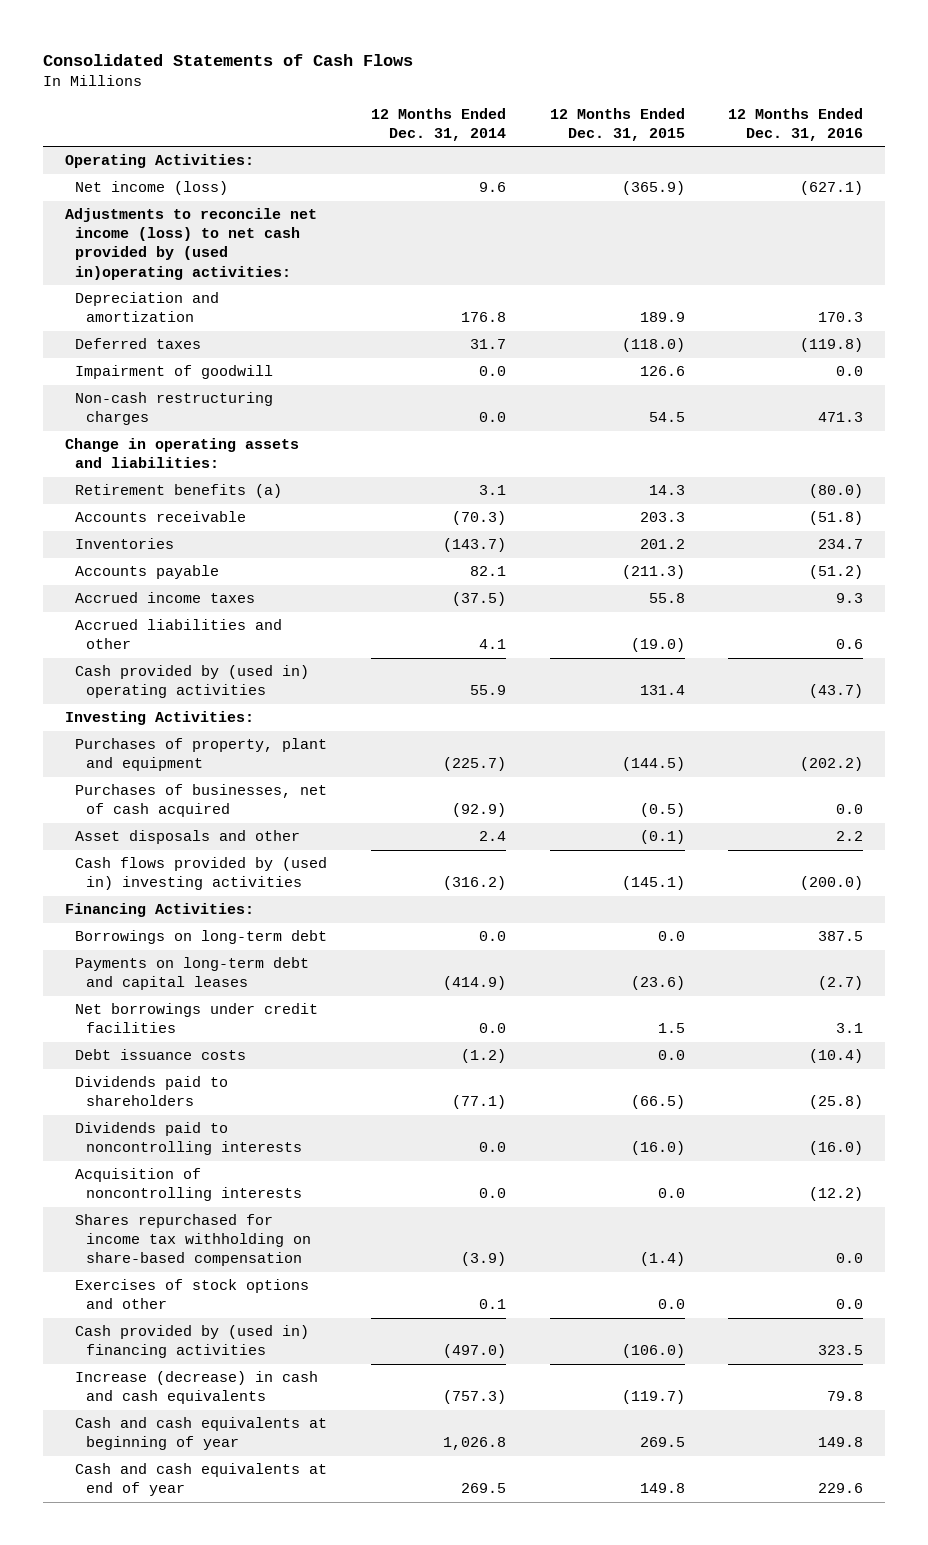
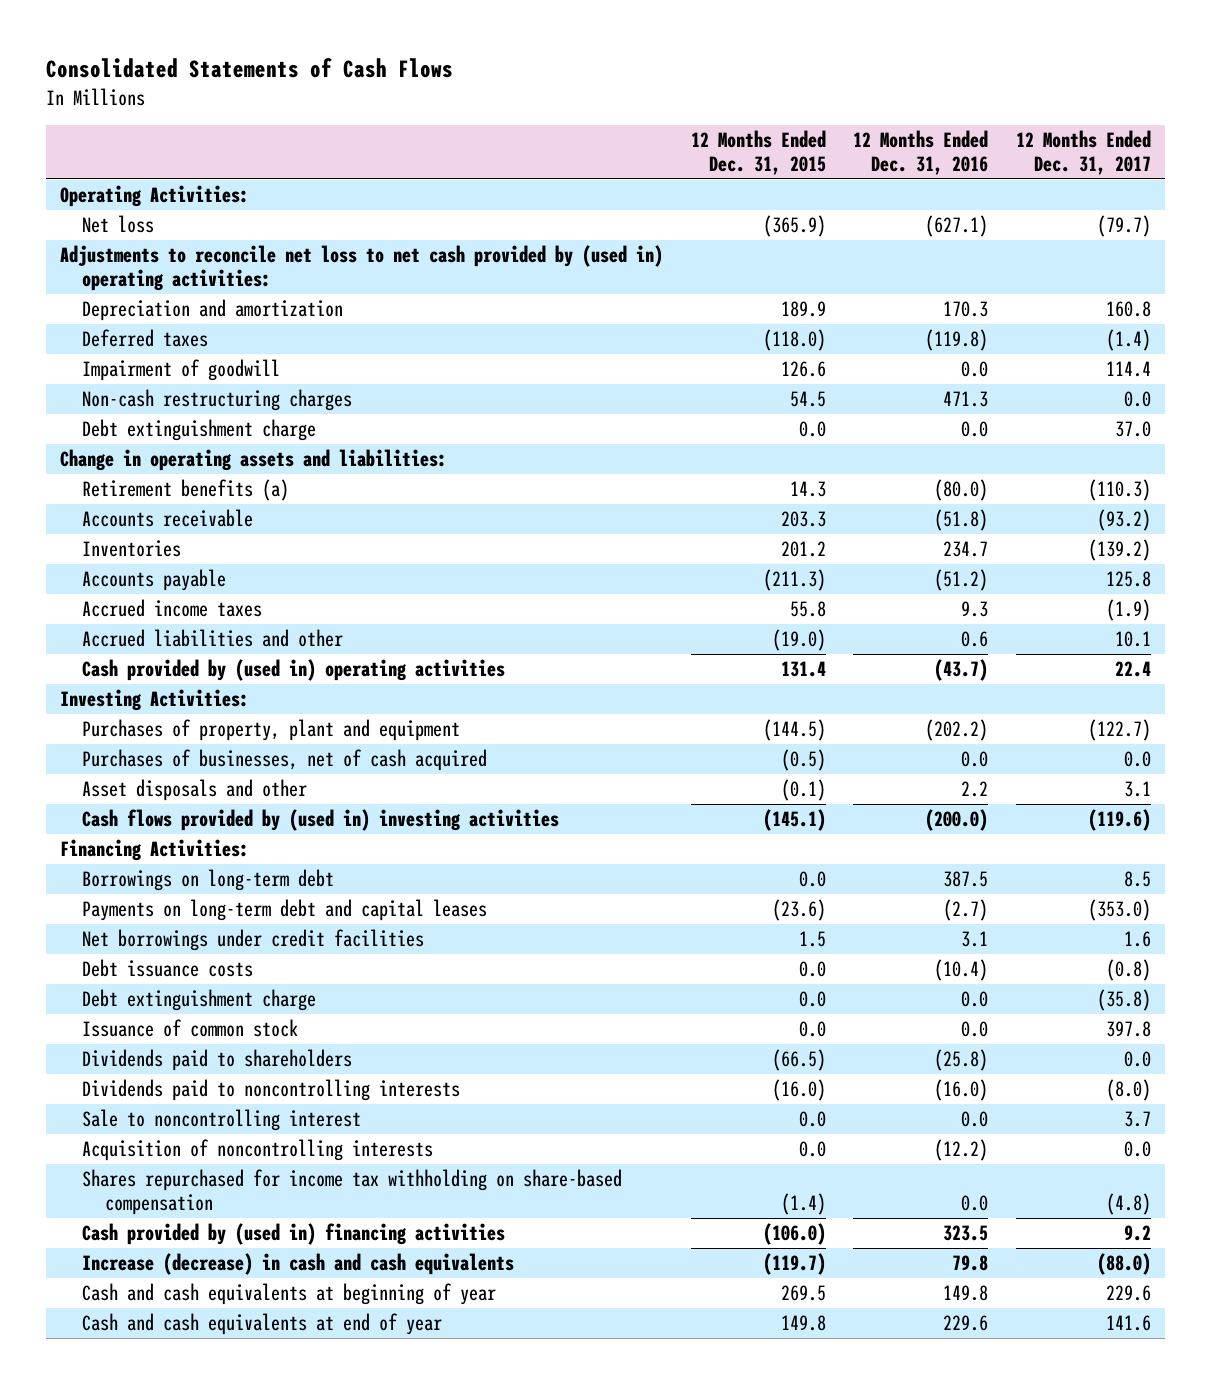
[371,107,507,141] 12 Months Ended Dec. 31, 2014 -> none
none -> [1016,130,1152,175] 12 Months Ended Dec. 31, 2017
[75,181,229,196] Net income (loss) -> [82,215,155,234] Net loss
[64,208,317,280] Adjustments to reconcile net income (loss) to net cash provided by (used in)operating activities: -> [59,245,663,291] Adjustments to reconcile net loss to net cash provided by (used in) operating activities:
none -> [82,419,317,442] Debt extinguishment charge
none -> [82,989,317,1012] Debt extinguishment charge
none -> [82,1019,299,1038] Issuance of common stock
none -> [82,1109,362,1132] Sale to noncontrolling interest
[75,1279,310,1310] Exercises of stock options and other -> none

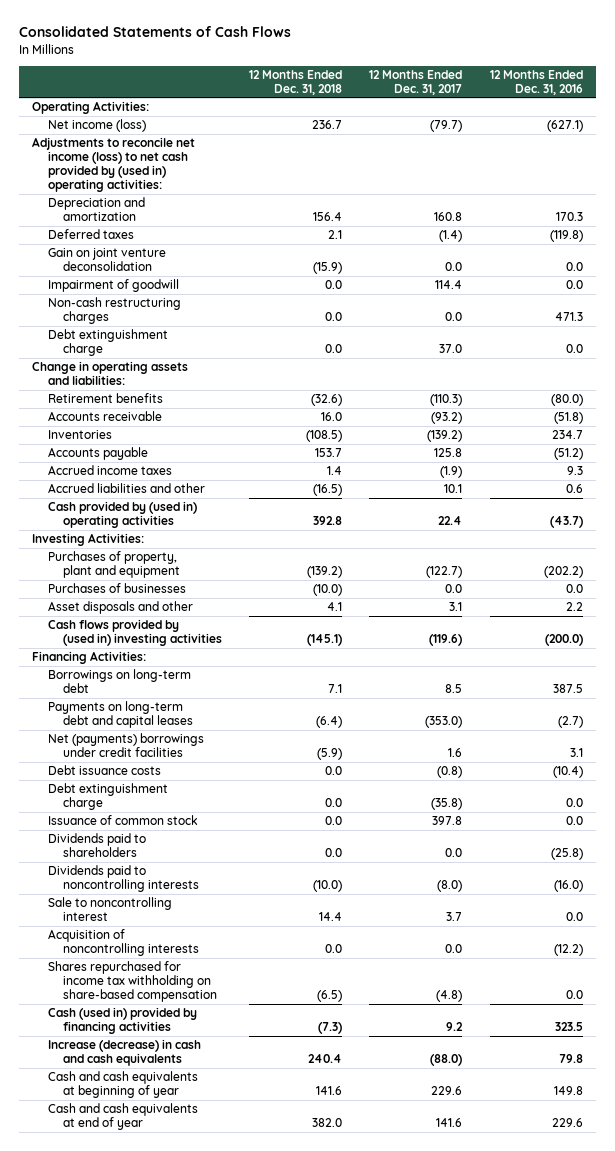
[690,130,826,175] 12 Months Ended Dec. 31, 2015 -> none
none -> [248,69,342,95] 12 Months Ended Dec. 31, 2018
[82,215,155,234] Net loss -> [47,119,146,133] Net income (loss)
[59,245,663,291] Adjustments to reconcile net loss to net cash provided by (used in) operating activities: -> [32,137,196,192] Adjustments to reconcile net income (loss) to net cash provided by (used in) operating activities:
none -> [47,248,166,272] Gain on joint venture deconsolidation
[82,479,290,502] Retirement benefits (a) -> [47,393,163,404] Retirement benefits
[82,749,488,772] Purchases of businesses, net of cash acquired -> [47,583,186,594] Purchases of businesses
[82,929,425,952] Net borrowings under credit facilities -> [47,733,204,758] Net (payments) borrowings under credit facilities
[82,1223,506,1246] Cash provided by (used in) financing activities -> [47,1007,197,1035] Cash (used in) provided by financing activities

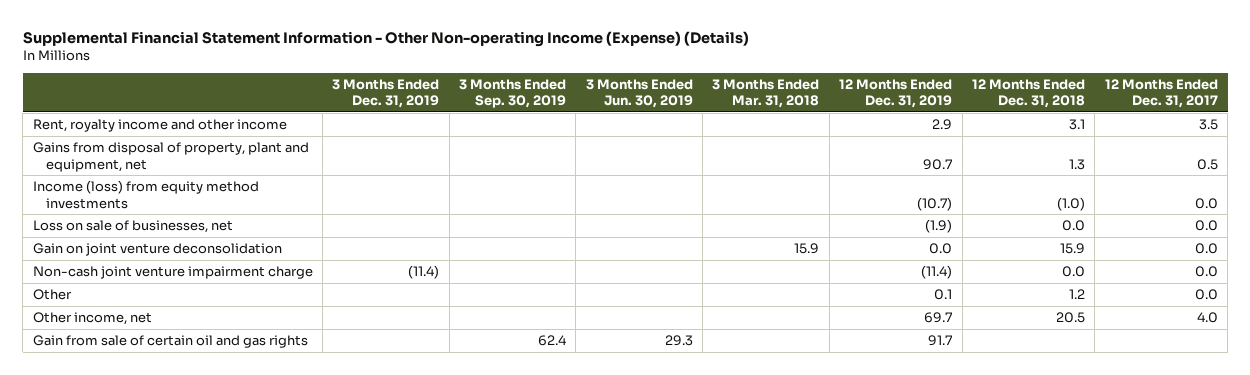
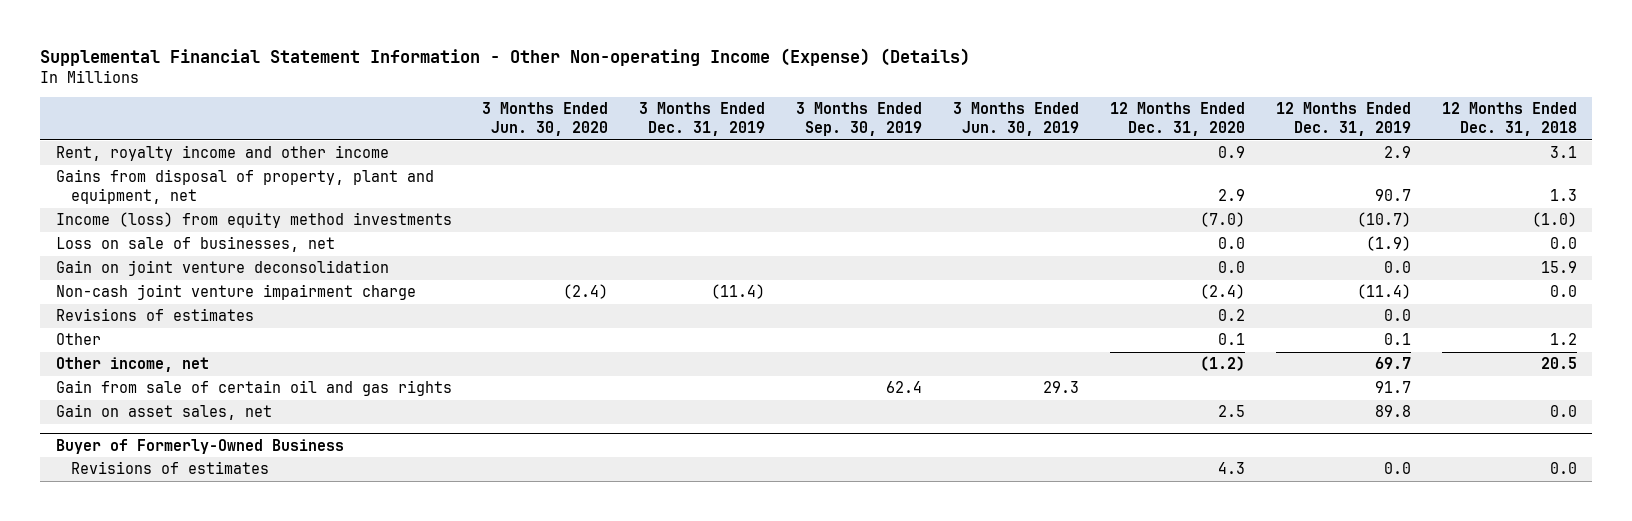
[712,78,820,109] 3 Months Ended Mar. 31, 2018 -> none
[1104,78,1218,109] 12 Months Ended Dec. 31, 2017 -> none
none -> [482,102,609,137] 3 Months Ended Jun. 30, 2020
none -> [1109,102,1245,137] 12 Months Ended Dec. 31, 2020
none -> [55,308,254,322] Revisions of estimates
none -> [55,404,272,421] Gain on asset sales, net
none -> [55,438,344,454] Buyer of Formerly-Owned Business
none -> [71,461,270,475] Revisions of estimates

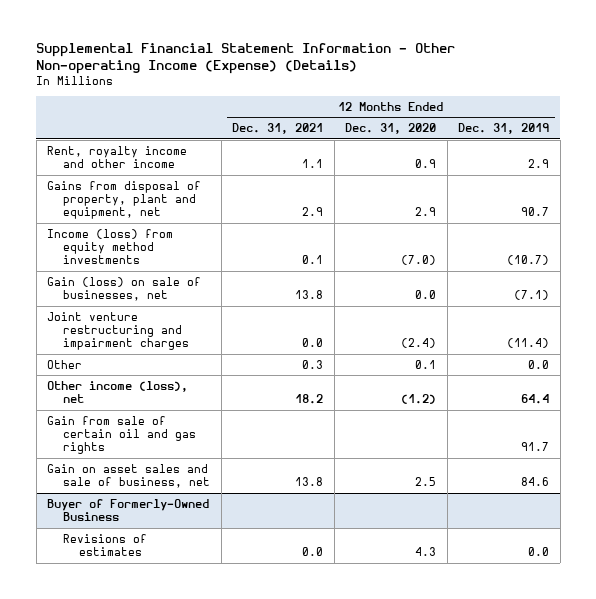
[482,102,609,137] 3 Months Ended Jun. 30, 2020 -> none
[639,102,766,137] 3 Months Ended Dec. 31, 2019 -> none
[796,102,923,137] 3 Months Ended Sep. 30, 2019 -> none
[953,102,1080,137] 3 Months Ended Jun. 30, 2019 -> none
[1441,102,1577,137] 12 Months Ended Dec. 31, 2018 -> none
none -> [232,123,324,135] Dec. 31, 2021
[55,260,389,277] Gain on joint venture deconsolidation -> none
[55,308,254,322] Revisions of estimates -> none
[55,236,335,253] Loss on sale of businesses, net -> [47,276,202,301] Gain (loss) on sale of businesses, net
[1365,236,1411,252] (1.9) -> [514,289,550,300] (7.1)
[55,284,416,301] Non-cash joint venture impairment charge -> [47,311,190,351] Joint venture restructuring and impairment charges
[1383,333,1411,346] 0.1 -> [528,359,550,369] 0.0
[55,357,209,373] Other income, net -> [47,380,189,403] Other income (loss), net
[1374,357,1411,370] 69.7 -> [521,393,550,404] 64.4
[55,404,272,421] Gain on asset sales, net -> [47,463,211,488] Gain on asset sales and sale of business, net
[1374,405,1411,418] 89.8 -> [521,476,550,486] 84.6

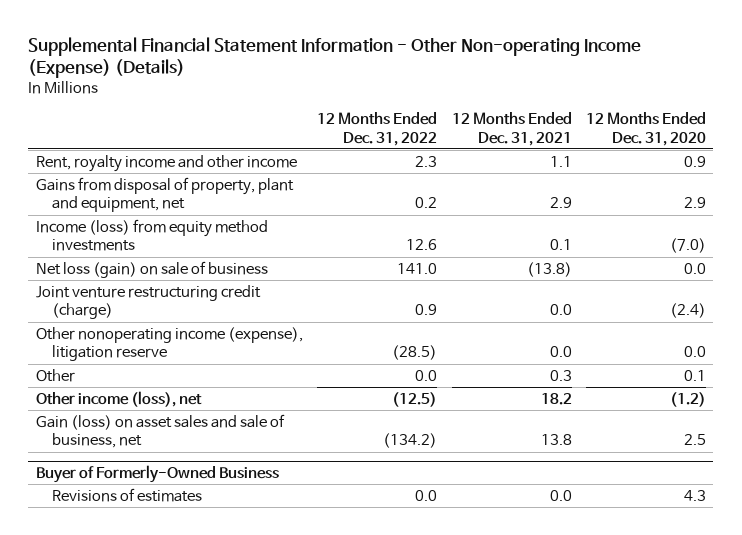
[458,123,550,135] Dec. 31, 2019 -> none
none -> [317,112,438,146] 12 Months Ended Dec. 31, 2022
[47,311,190,351] Joint venture restructuring and impairment charges -> none
[47,276,202,301] Gain (loss) on sale of businesses, net -> [35,260,268,278] Net loss (gain) on sale of business
[295,289,324,299] 13.8 -> [526,261,572,277] (13.8)
none -> [35,284,261,320] Joint venture restructuring credit (charge)
none -> [35,326,303,362] Other nonoperating income (expense), litigation reserve
[47,415,197,455] Gain from sale of certain oil and gas rights -> none
[47,463,211,488] Gain on asset sales and sale of business, net -> [35,413,285,449] Gain (loss) on asset sales and sale of business, net

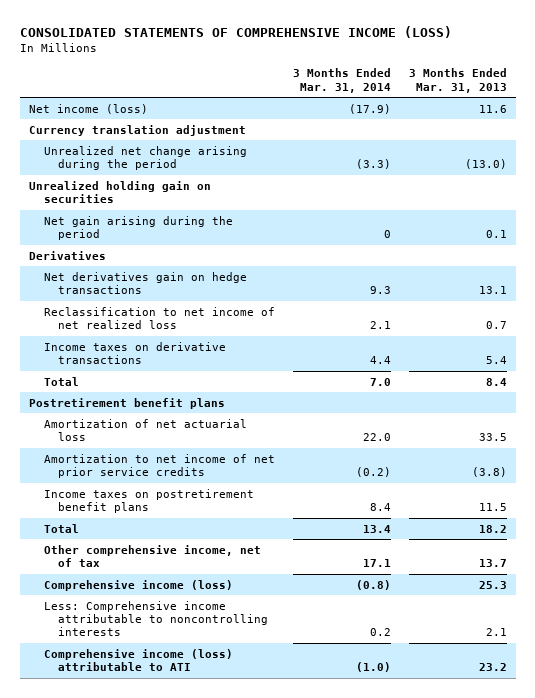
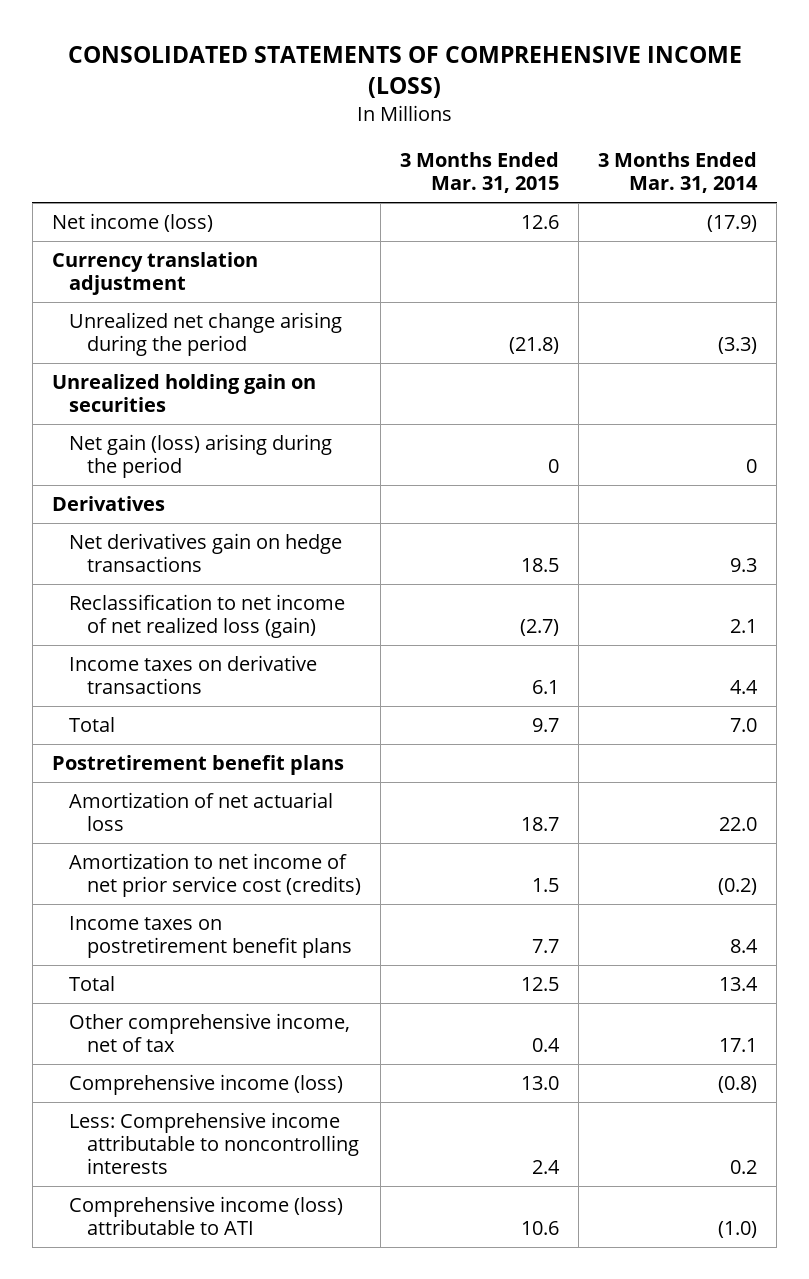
[408,68,507,93] 3 Months Ended Mar. 31, 2013 -> none
none -> [399,152,559,194] 3 Months Ended Mar. 31, 2015
[43,215,233,241] Net gain arising during the period -> [69,433,333,479] Net gain (loss) arising during the period
[43,306,275,330] Reclassification to net income of net realized loss -> [69,593,346,639] Reclassification to net income of net realized loss (gain)
[43,453,275,479] Amortization to net income of net prior service credits -> [69,852,361,898] Amortization to net income of net prior service cost (credits)

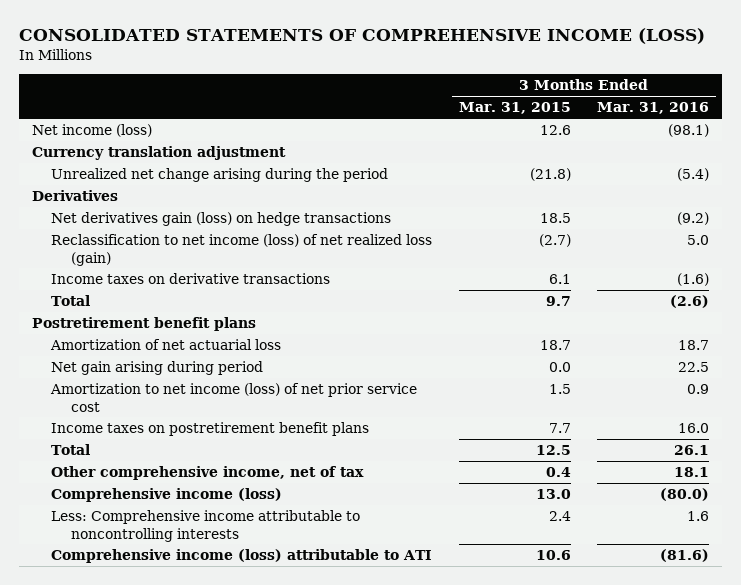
[597,152,758,194] 3 Months Ended Mar. 31, 2014 -> none
none -> [597,102,710,115] Mar. 31, 2016
[52,373,317,413] Unrealized holding gain on securities -> none
[69,433,333,479] Net gain (loss) arising during the period -> none
[69,532,343,573] Net derivatives gain on hedge transactions -> [51,212,392,227] Net derivatives gain (loss) on hedge transactions
[69,593,346,639] Reclassification to net income of net realized loss (gain) -> [51,234,433,266] Reclassification to net income (loss) of net realized loss (gain)
none -> [51,361,264,376] Net gain arising during period
[69,852,361,898] Amortization to net income of net prior service cost (credits) -> [50,383,418,412] Amortization to net income (loss) of net prior service cost

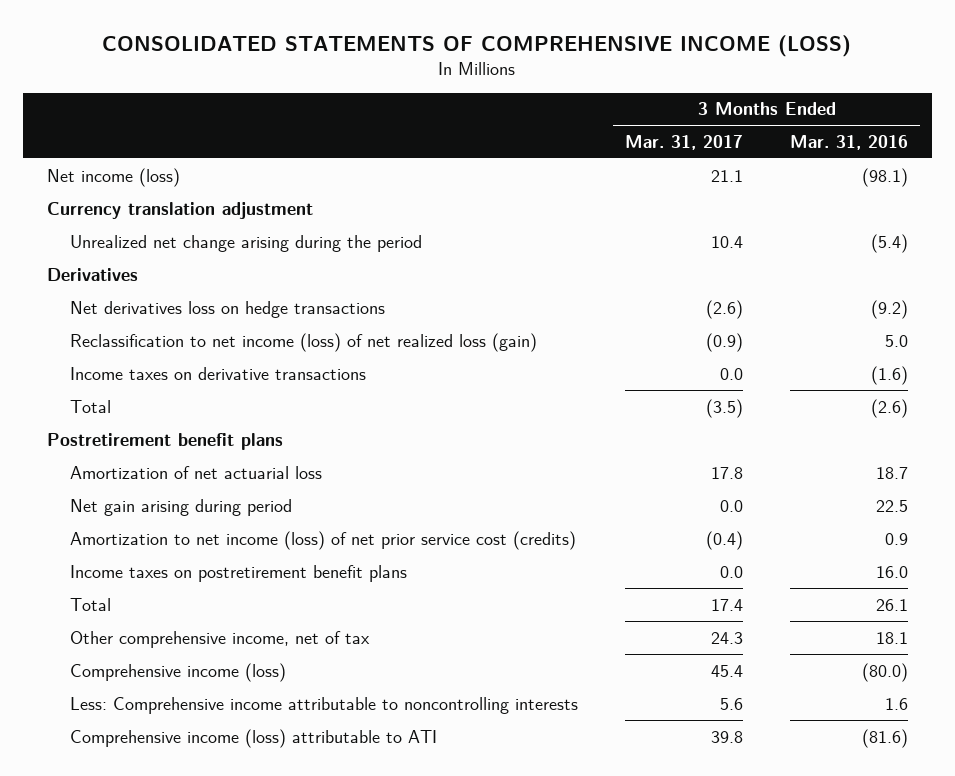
[458,102,571,115] Mar. 31, 2015 -> none
none -> [625,134,744,150] Mar. 31, 2017
[51,212,392,227] Net derivatives gain (loss) on hedge transactions -> [69,300,385,318] Net derivatives loss on hedge transactions
[50,383,418,412] Amortization to net income (loss) of net prior service cost -> [69,530,576,550] Amortization to net income (loss) of net prior service cost (credits)

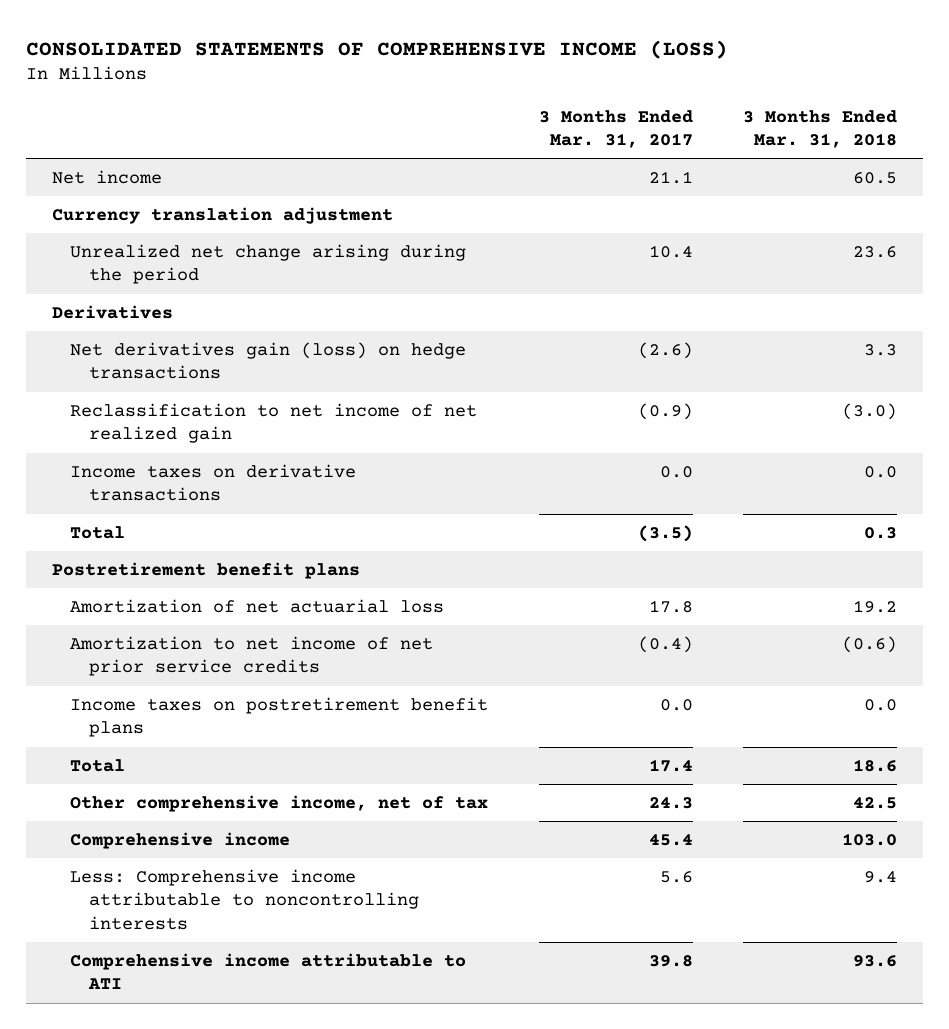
[790,134,909,150] Mar. 31, 2016 -> none
none -> [743,109,898,149] 3 Months Ended Mar. 31, 2018
[46,167,180,187] Net income (loss) -> [51,169,162,184] Net income
[69,300,385,318] Net derivatives loss on hedge transactions -> [70,341,467,380] Net derivatives gain (loss) on hedge transactions
[69,332,537,352] Reclassification to net income (loss) of net realized loss (gain) -> [70,402,478,444] Reclassification to net income of net realized gain
[69,498,292,516] Net gain arising during period -> none
[69,530,576,550] Amortization to net income (loss) of net prior service cost (credits) -> [70,635,434,677] Amortization to net income of net prior service credits
[69,662,286,682] Comprehensive income (loss) -> [70,831,291,849] Comprehensive income
[69,728,437,748] Comprehensive income (loss) attributable to ATI -> [70,952,467,990] Comprehensive income attributable to ATI

